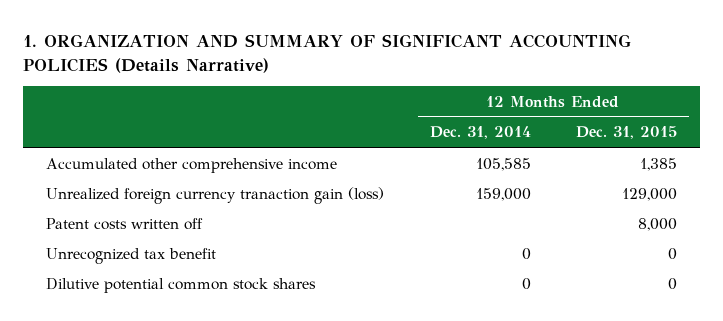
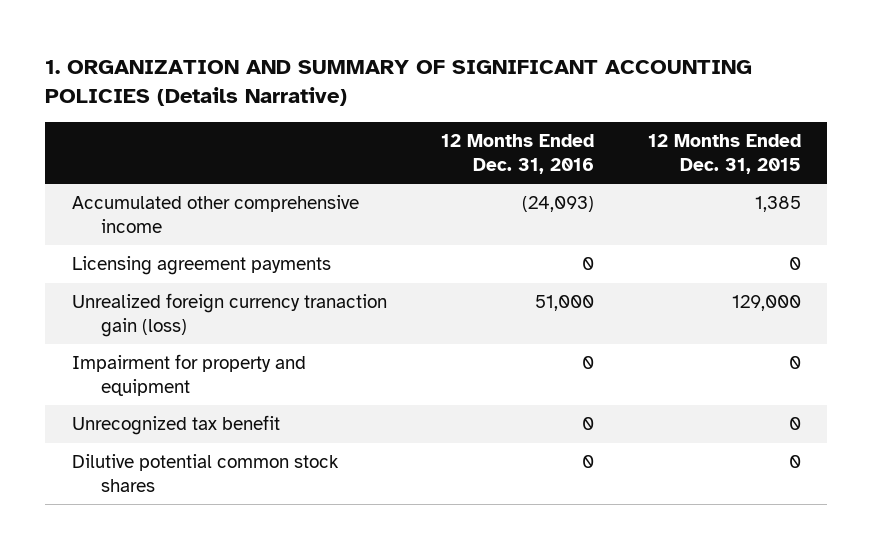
[429,126,531,140] Dec. 31, 2014 -> none
none -> [440,134,594,174] 12 Months Ended Dec. 31, 2016
none -> [71,256,331,276] Licensing agreement payments
[46,217,204,230] Patent costs written off -> none
none -> [71,354,306,396] Impairment for property and equipment

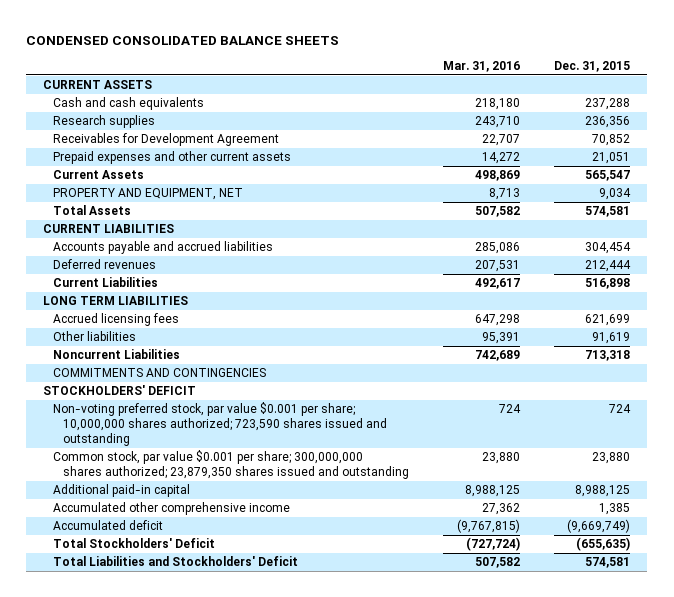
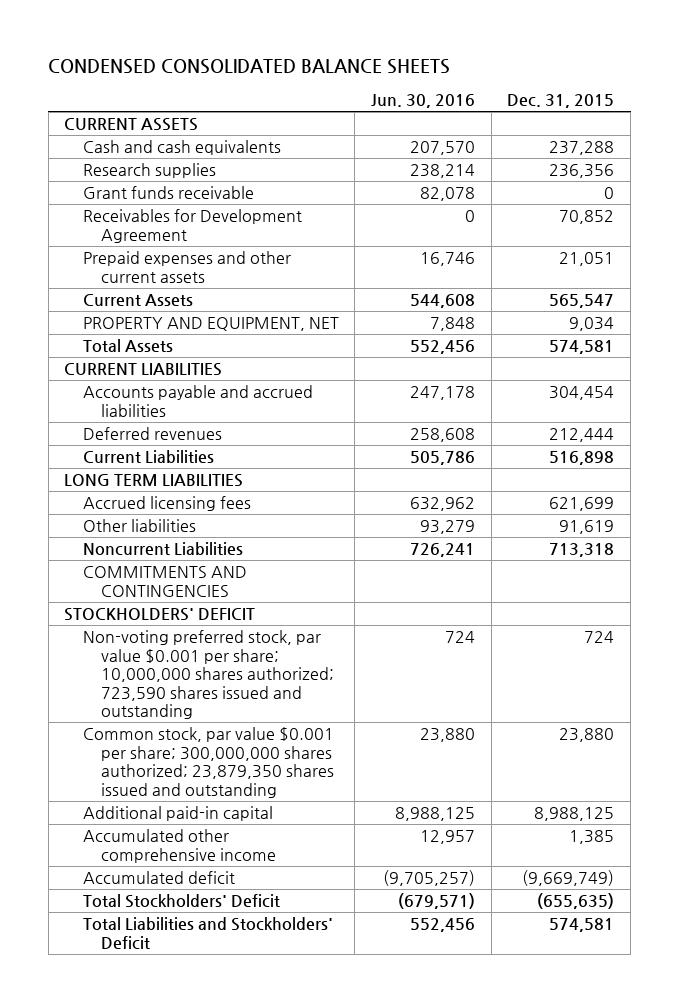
[443,60,521,72] Mar. 31, 2016 -> none
none -> [371,93,476,108] Jun. 30, 2016
none -> [82,186,254,200] Grant funds receivable

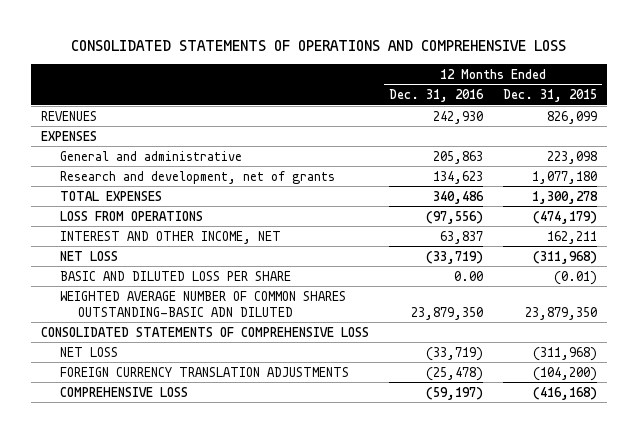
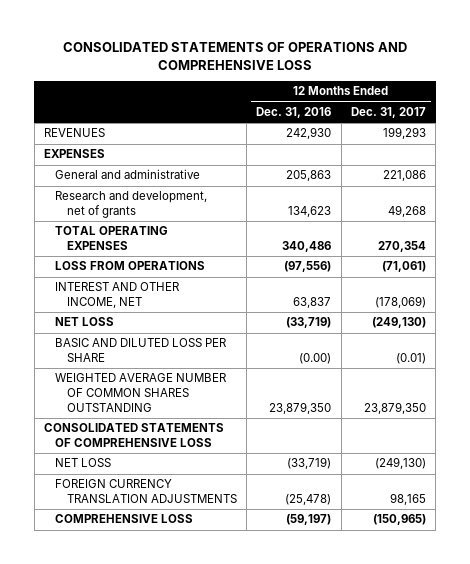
[503,88,598,102] Dec. 31, 2015 -> none
none -> [351,106,427,118] Dec. 31, 2017
[59,190,162,201] TOTAL EXPENSES -> [55,226,169,251] TOTAL OPERATING EXPENSES
[454,270,484,281] 0.00 -> [299,353,332,365] (0.00)
[59,290,346,317] WEIGHTED AVERAGE NUMBER OF COMMON SHARES OUTSTANDING-BASIC ADN DILUTED -> [55,373,228,412] WEIGHTED AVERAGE NUMBER OF COMMON SHARES OUTSTANDING

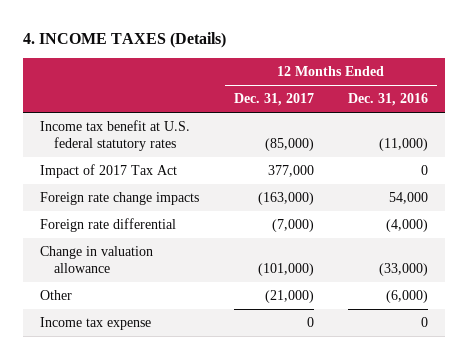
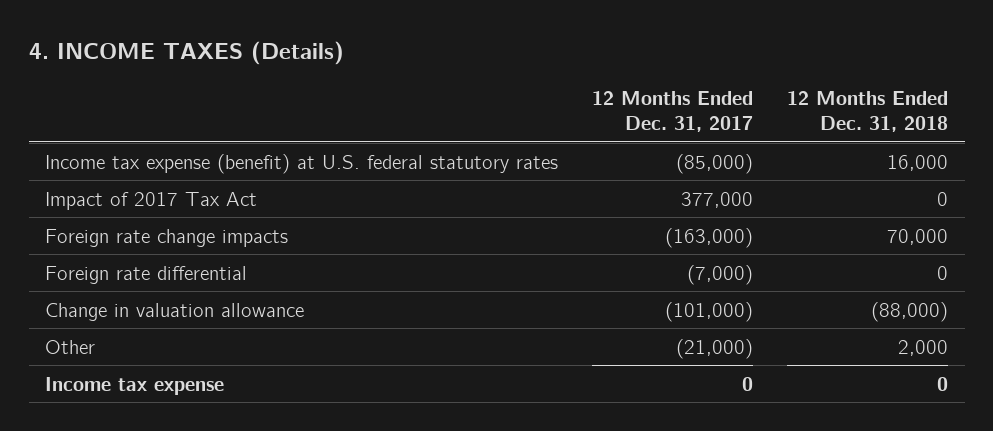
[347,93,428,107] Dec. 31, 2016 -> none
none -> [786,90,948,132] 12 Months Ended Dec. 31, 2018
[40,120,191,151] Income tax benefit at U.S. federal statutory rates -> [45,153,559,174] Income tax expense (benefit) at U.S. federal statutory rates

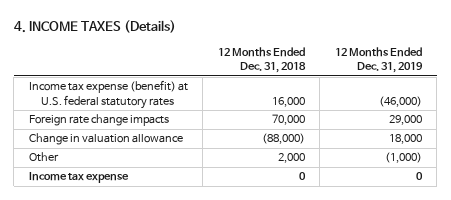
[592,90,754,132] 12 Months Ended Dec. 31, 2017 -> none
none -> [334,47,423,74] 12 Months Ended Dec. 31, 2019
[45,191,258,210] Impact of 2017 Tax Act -> none
[45,265,248,284] Foreign rate differential -> none

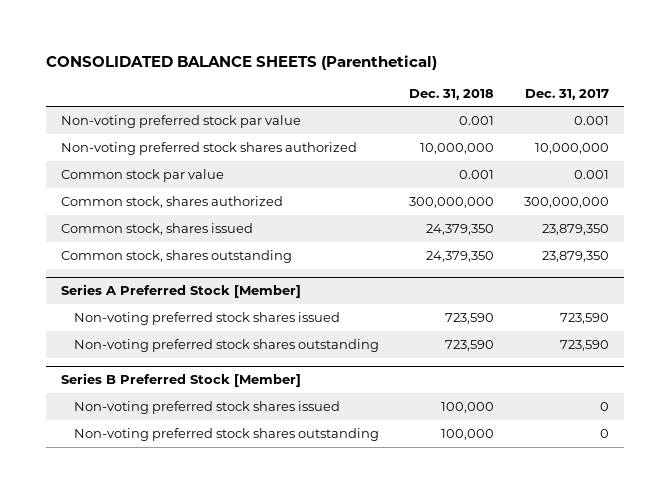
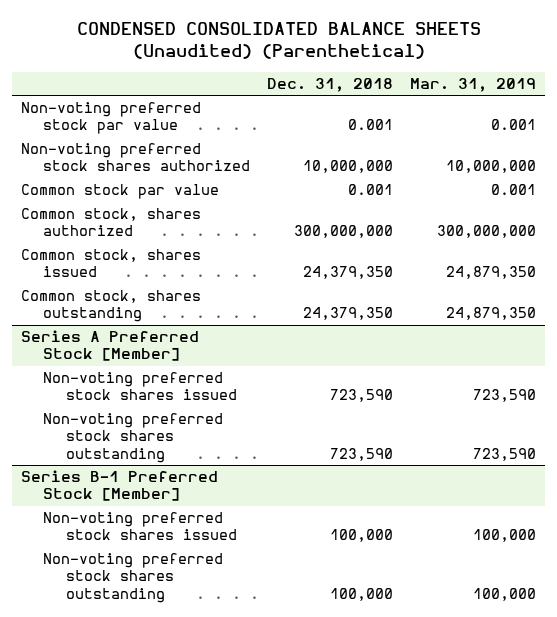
[45,54,437,70] CONSOLIDATED BALANCE SHEETS (Parenthetical) -> [76,21,481,60] CONDENSED CONSOLIDATED BALANCE SHEETS (Unaudited) (Parenthetical)
[524,88,609,100] Dec. 31, 2017 -> none
none -> [410,77,537,92] Mar. 31, 2019
[60,373,301,388] Series B Preferred Stock [Member] -> [20,470,218,502] Series B-1 Preferred Stock [Member]

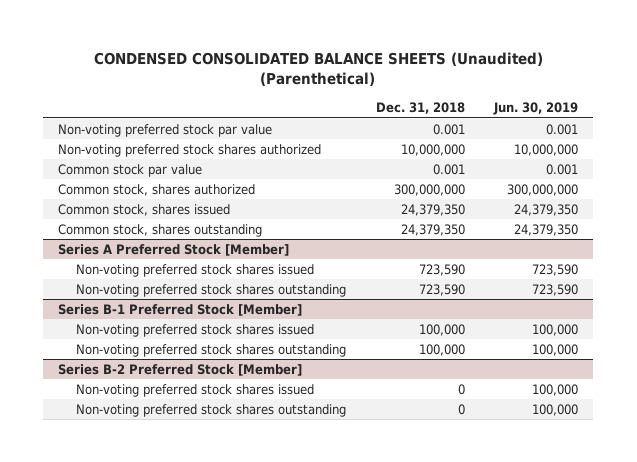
[410,77,537,92] Mar. 31, 2019 -> none
none -> [493,102,579,116] Jun. 30, 2019
none -> [58,363,303,376] Series B-2 Preferred Stock [Member]
none -> [75,383,314,397] Non-voting preferred stock shares issued
none -> [75,403,346,417] Non-voting preferred stock shares outstanding

